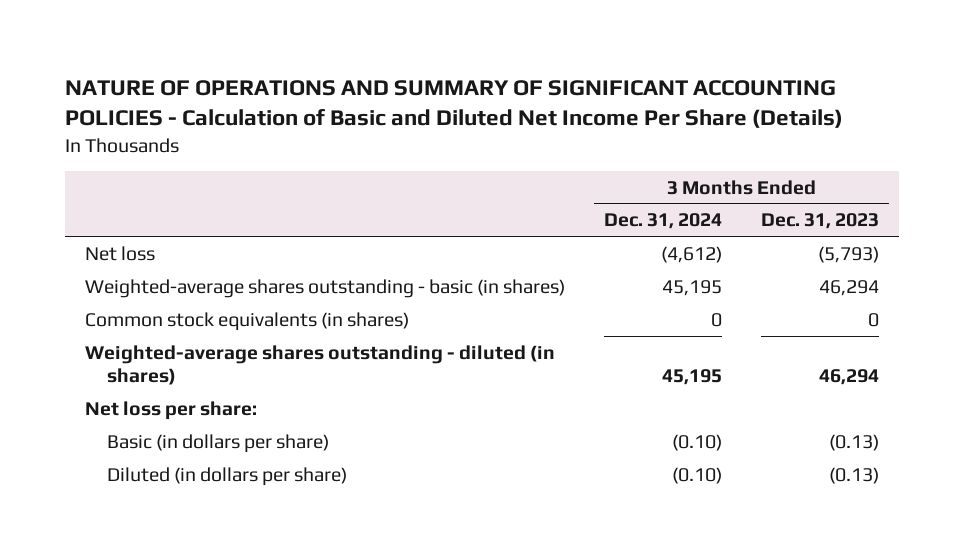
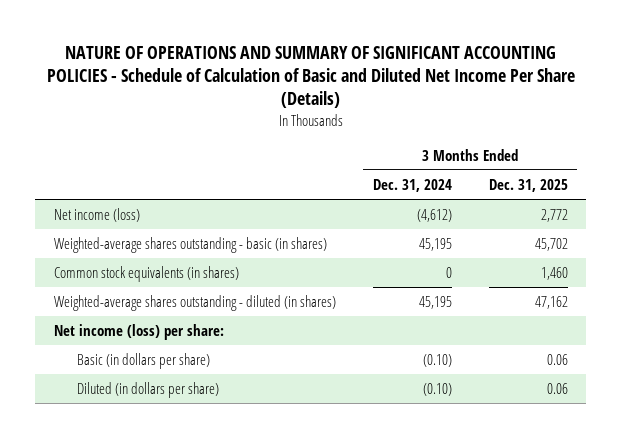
[64,80,843,129] NATURE OF OPERATIONS AND SUMMARY OF SIGNIFICANT ACCOUNTING POLICIES - Calculation of Basic and Diluted Net Income Per Share (Details) -> [46,45,575,109] NATURE OF OPERATIONS AND SUMMARY OF SIGNIFICANT ACCOUNTING POLICIES - Schedule of Calculation of Basic and Diluted Net Income Per Share (Details)
[761,213,880,230] Dec. 31, 2023 -> none
none -> [488,178,568,192] Dec. 31, 2025
[84,245,155,261] Net loss -> [53,207,140,222] Net income (loss)
[84,400,257,420] Net loss per share: -> [53,323,224,340] Net income (loss) per share:

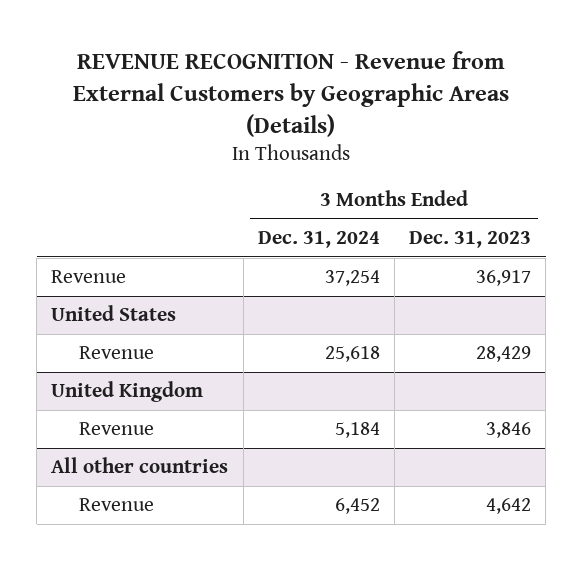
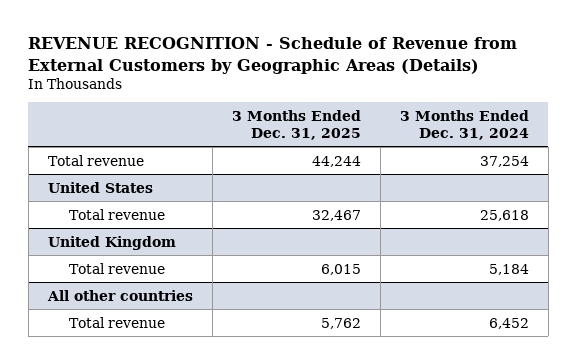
[73,50,510,137] REVENUE RECOGNITION - Revenue from External Customers by Geographic Areas (Details) -> [28,37,518,74] REVENUE RECOGNITION - Schedule of Revenue from External Customers by Geographic Areas (Details)
[408,231,531,249] Dec. 31, 2023 -> none
none -> [231,109,361,140] 3 Months Ended Dec. 31, 2025
[51,270,127,284] Revenue -> [47,154,144,166] Total revenue
[78,346,154,360] Revenue -> [68,208,165,220] Total revenue
[78,422,154,436] Revenue -> [68,262,165,274] Total revenue
[78,498,154,512] Revenue -> [68,316,165,328] Total revenue

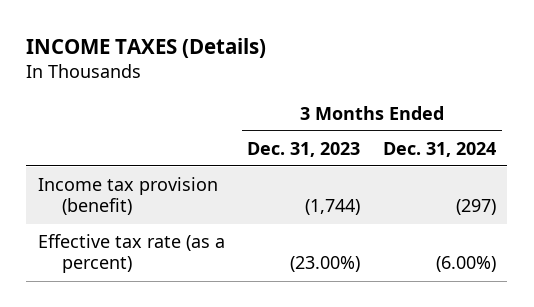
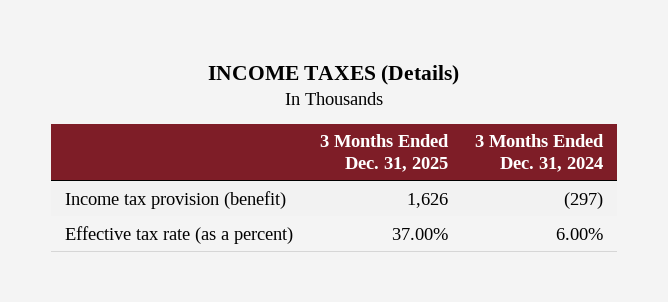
[247,141,361,157] Dec. 31, 2023 -> none
none -> [320,134,450,172] 3 Months Ended Dec. 31, 2025
[436,256,497,273] (6.00%) -> [556,227,604,240] 6.00%

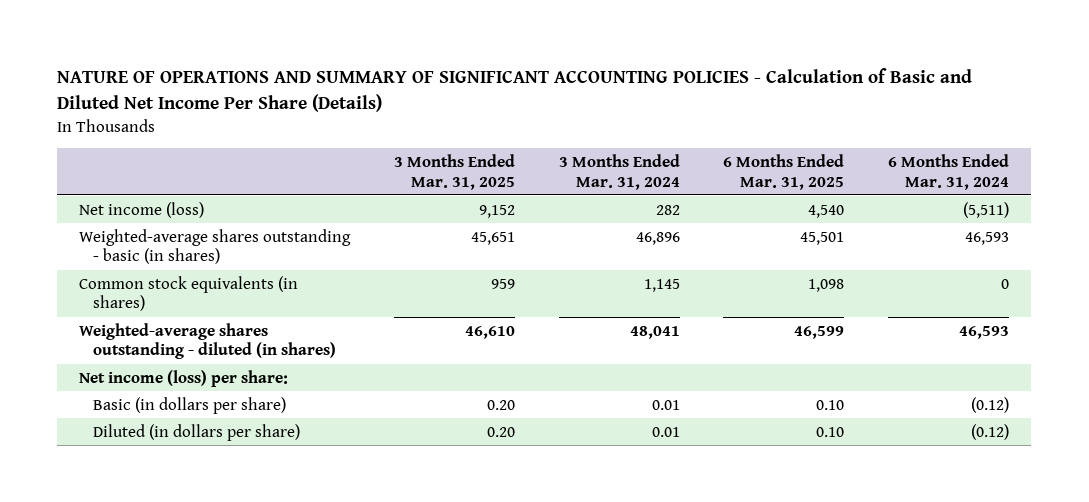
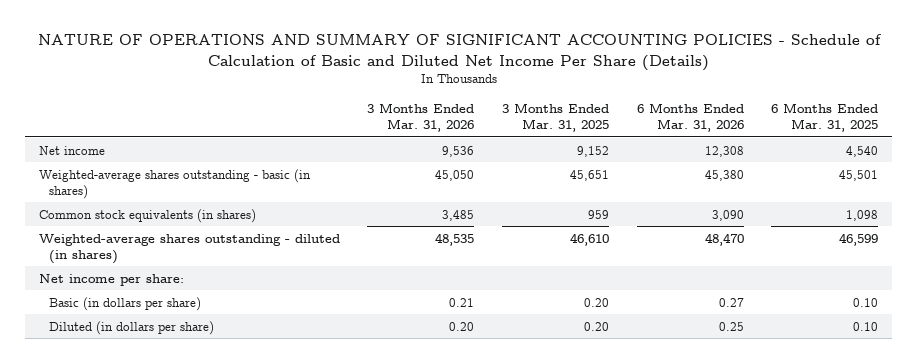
[57,68,973,113] NATURE OF OPERATIONS AND SUMMARY OF SIGNIFICANT ACCOUNTING POLICIES - Calculation of Basic and Diluted Net Income Per Share (Details) -> [37,34,882,71] NATURE OF OPERATIONS AND SUMMARY OF SIGNIFICANT ACCOUNTING POLICIES - Schedule of Calculation of Basic and Diluted Net Income Per Share (Details)
[558,153,680,190] 3 Months Ended Mar. 31, 2024 -> none
[888,153,1010,190] 6 Months Ended Mar. 31, 2024 -> none
none -> [367,103,475,133] 3 Months Ended Mar. 31, 2026
none -> [636,103,744,133] 6 Months Ended Mar. 31, 2026
[79,201,205,218] Net income (loss) -> [38,145,105,155] Net income
[79,369,289,387] Net income (loss) per share: -> [38,273,184,286] Net income per share:

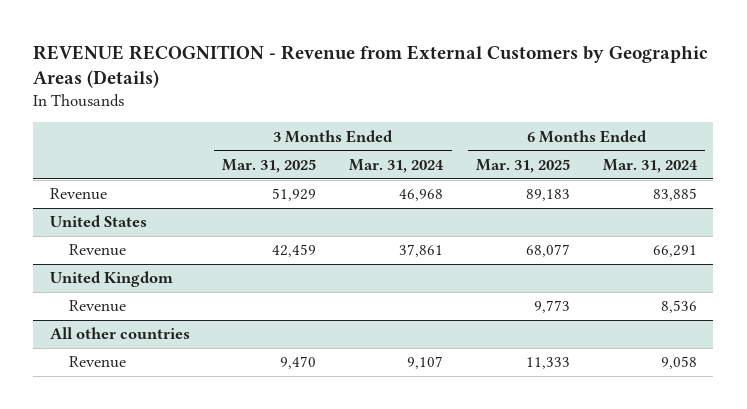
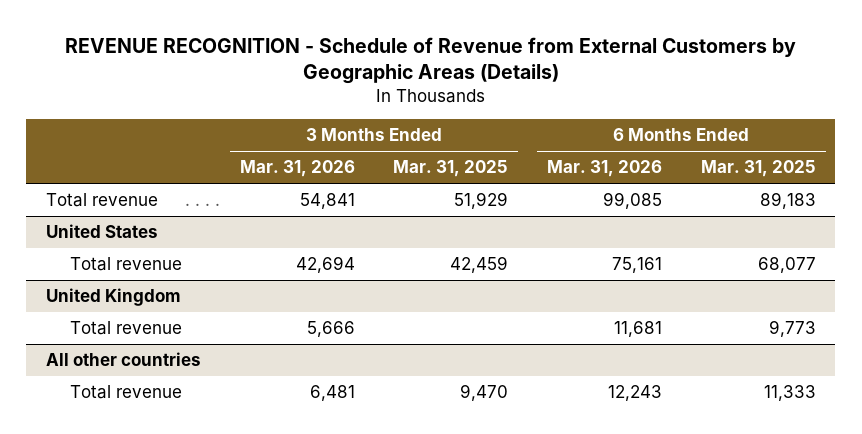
[33,44,709,88] REVENUE RECOGNITION - Revenue from External Customers by Geographic Areas (Details) -> [64,36,796,85] REVENUE RECOGNITION - Schedule of Revenue from External Customers by Geographic Areas (Details)
[349,158,445,173] Mar. 31, 2024 -> none
[603,158,699,173] Mar. 31, 2024 -> none
none -> [239,160,355,178] Mar. 31, 2026
none -> [547,160,663,178] Mar. 31, 2026
[49,188,107,201] Revenue -> [45,193,158,208] Total revenue
[69,244,127,257] Revenue -> [69,257,182,272] Total revenue
[69,300,127,313] Revenue -> [69,321,182,336] Total revenue
[69,356,127,369] Revenue -> [69,385,182,400] Total revenue

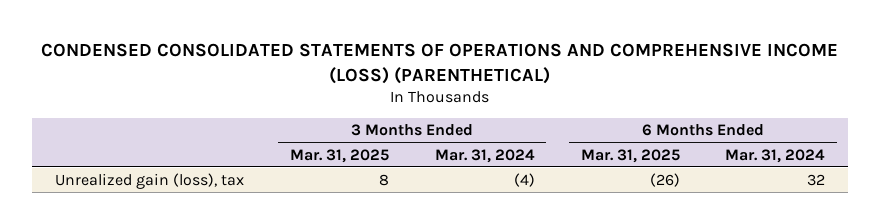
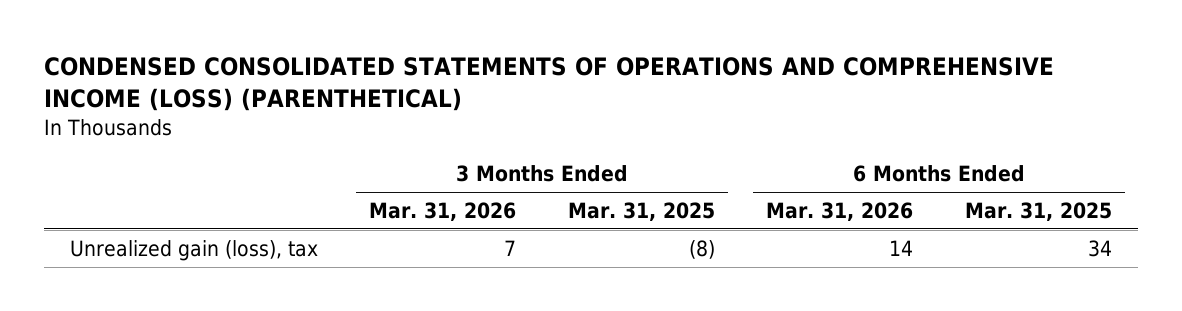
[434,148,535,163] Mar. 31, 2024 -> none
[725,148,826,163] Mar. 31, 2024 -> none
none -> [369,201,517,221] Mar. 31, 2026
none -> [766,201,914,221] Mar. 31, 2026
[378,174,389,187] 8 -> [688,239,715,259] (8)
[649,173,680,188] (26) -> [1087,239,1112,257] 34

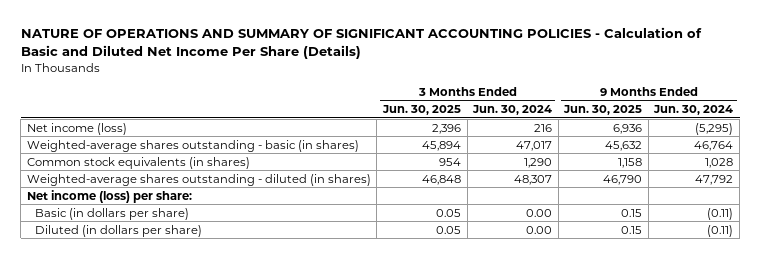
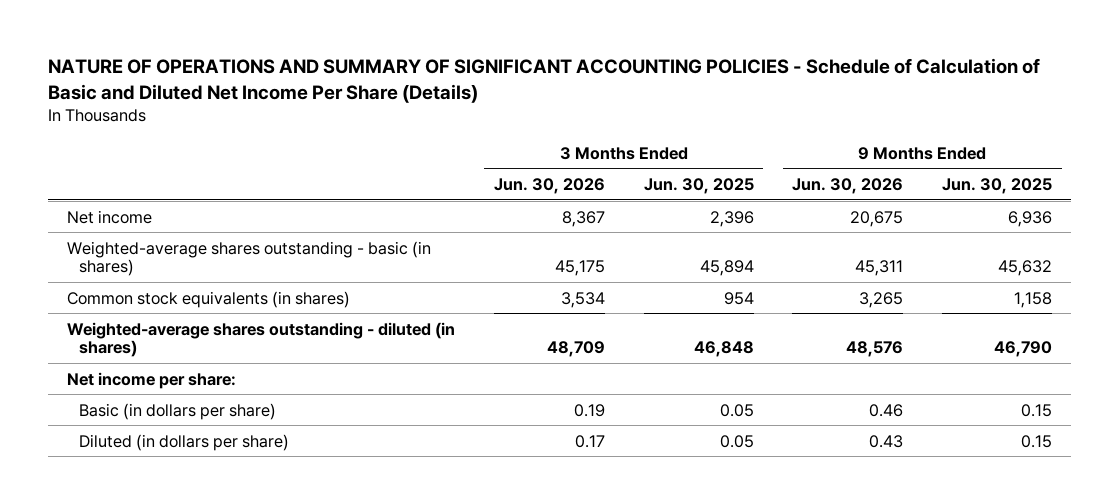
[20,27,702,60] NATURE OF OPERATIONS AND SUMMARY OF SIGNIFICANT ACCOUNTING POLICIES - Calculation of Basic and Diluted Net Income Per Share (Details) -> [47,58,1040,103] NATURE OF OPERATIONS AND SUMMARY OF SIGNIFICANT ACCOUNTING POLICIES - Schedule of Calculation of Basic and Diluted Net Income Per Share (Details)
[472,105,553,116] Jun. 30, 2024 -> none
[653,105,734,116] Jun. 30, 2024 -> none
none -> [493,178,605,195] Jun. 30, 2026
none -> [792,178,904,195] Jun. 30, 2026
[26,122,127,135] Net income (loss) -> [67,209,153,224] Net income
[26,189,192,203] Net income (loss) per share: -> [67,371,237,389] Net income per share:

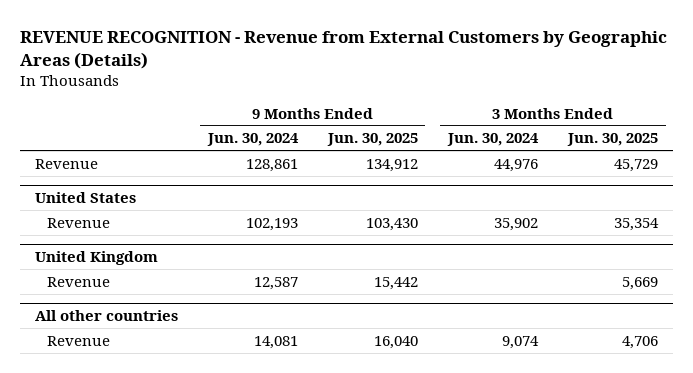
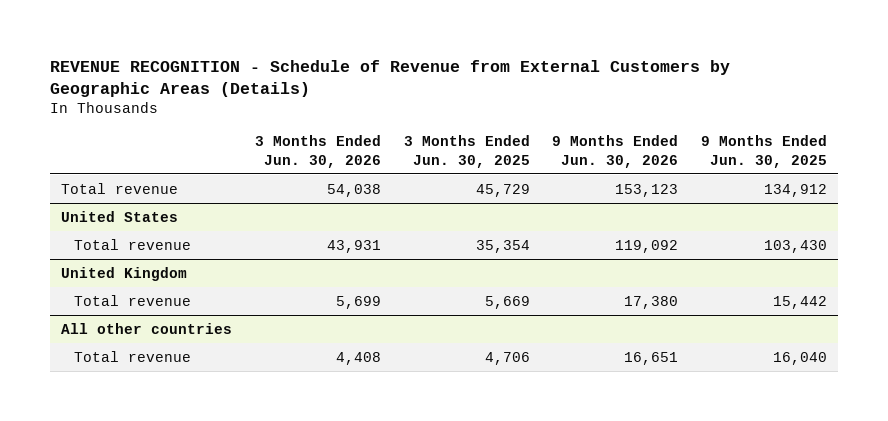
[19,31,667,70] REVENUE RECOGNITION - Revenue from External Customers by Geographic Areas (Details) -> [49,59,730,97] REVENUE RECOGNITION - Schedule of Revenue from External Customers by Geographic Areas (Details)
[206,133,299,147] Jun. 30, 2024 -> none
[446,133,539,147] Jun. 30, 2024 -> none
none -> [254,135,381,168] 3 Months Ended Jun. 30, 2026
none -> [552,135,679,168] 9 Months Ended Jun. 30, 2026
[34,158,98,169] Revenue -> [61,182,179,194] Total revenue
[46,217,110,228] Revenue -> [73,238,191,250] Total revenue
[46,276,110,287] Revenue -> [73,294,191,306] Total revenue
[46,335,110,346] Revenue -> [73,350,191,362] Total revenue

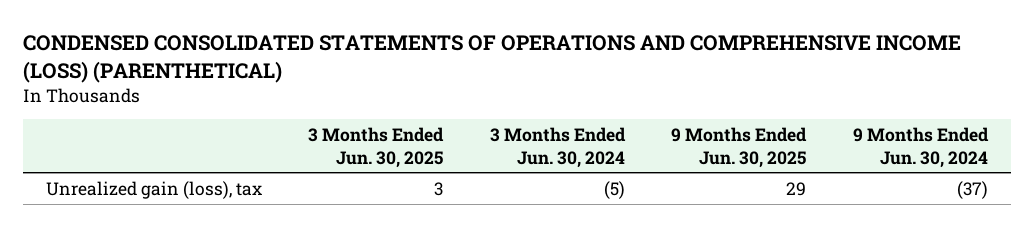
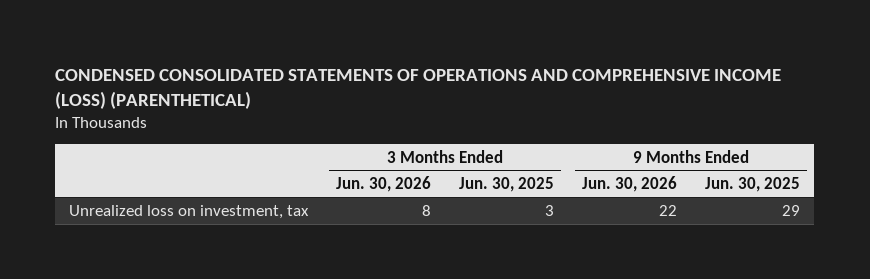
[489,127,626,168] 3 Months Ended Jun. 30, 2024 -> none
[852,127,989,168] 9 Months Ended Jun. 30, 2024 -> none
none -> [336,175,432,192] Jun. 30, 2026
none -> [582,175,678,192] Jun. 30, 2026
[45,180,262,199] Unrealized gain (loss), tax -> [69,205,310,220] Unrealized loss on investment, tax

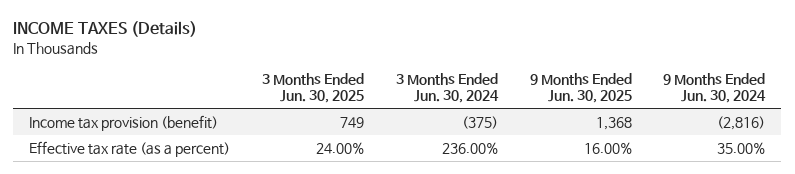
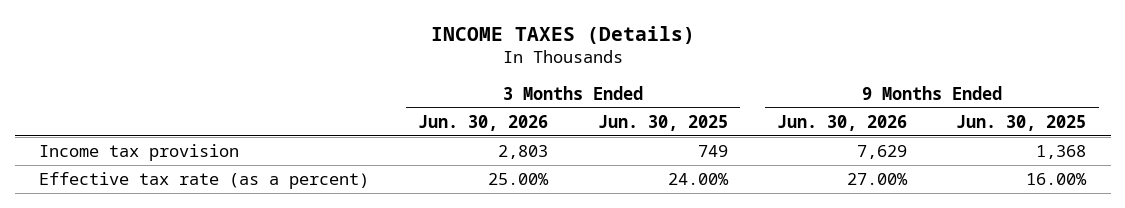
[395,73,499,104] 3 Months Ended Jun. 30, 2024 -> none
[663,73,767,104] 9 Months Ended Jun. 30, 2024 -> none
none -> [418,114,549,131] Jun. 30, 2026
none -> [776,114,907,131] Jun. 30, 2026
[29,114,219,131] Income tax provision (benefit) -> [39,143,240,161] Income tax provision

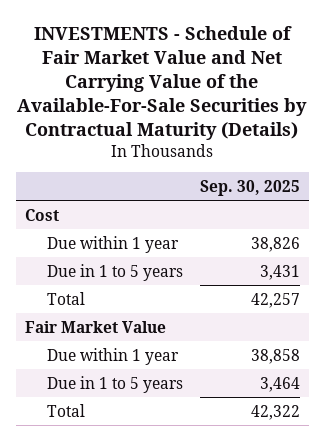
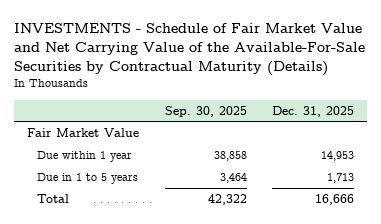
none -> [272,105,355,117] Dec. 31, 2025
[24,208,59,221] Cost -> none
[46,235,179,253] Due within 1 year -> none
[46,263,183,281] Due in 1 to 5 years -> none
[46,291,85,305] Total -> none

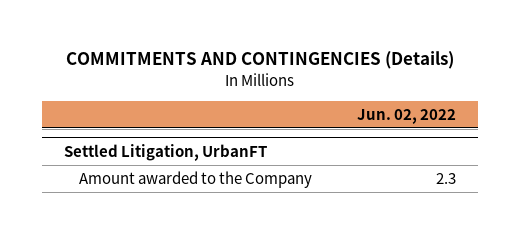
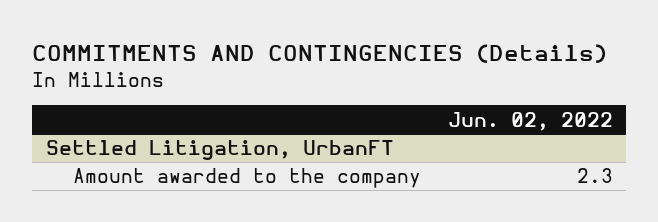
[79,171,313,189] Amount awarded to the Company -> [72,168,421,189] Amount awarded to the company

